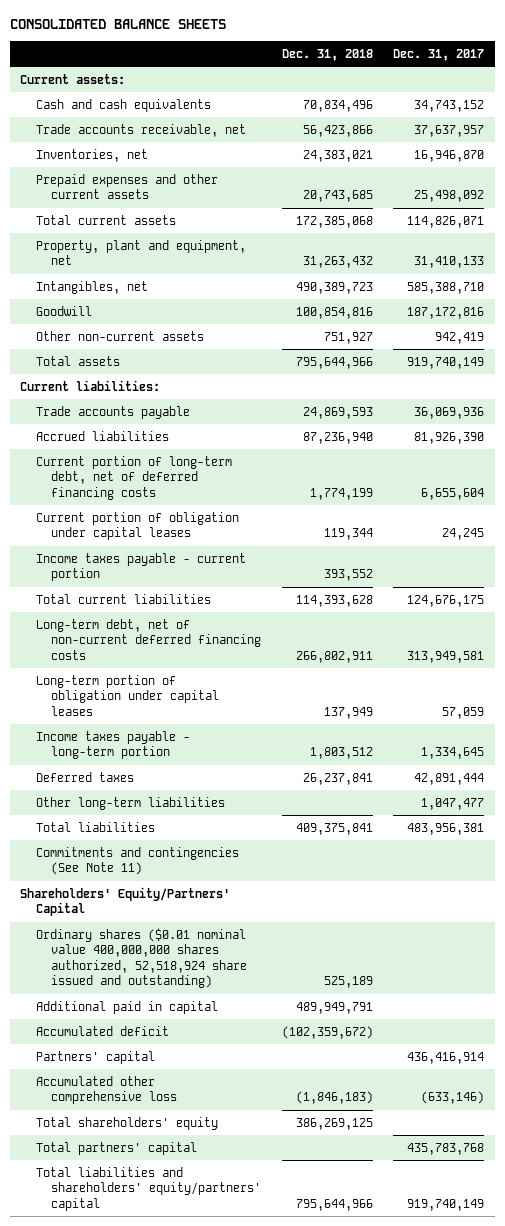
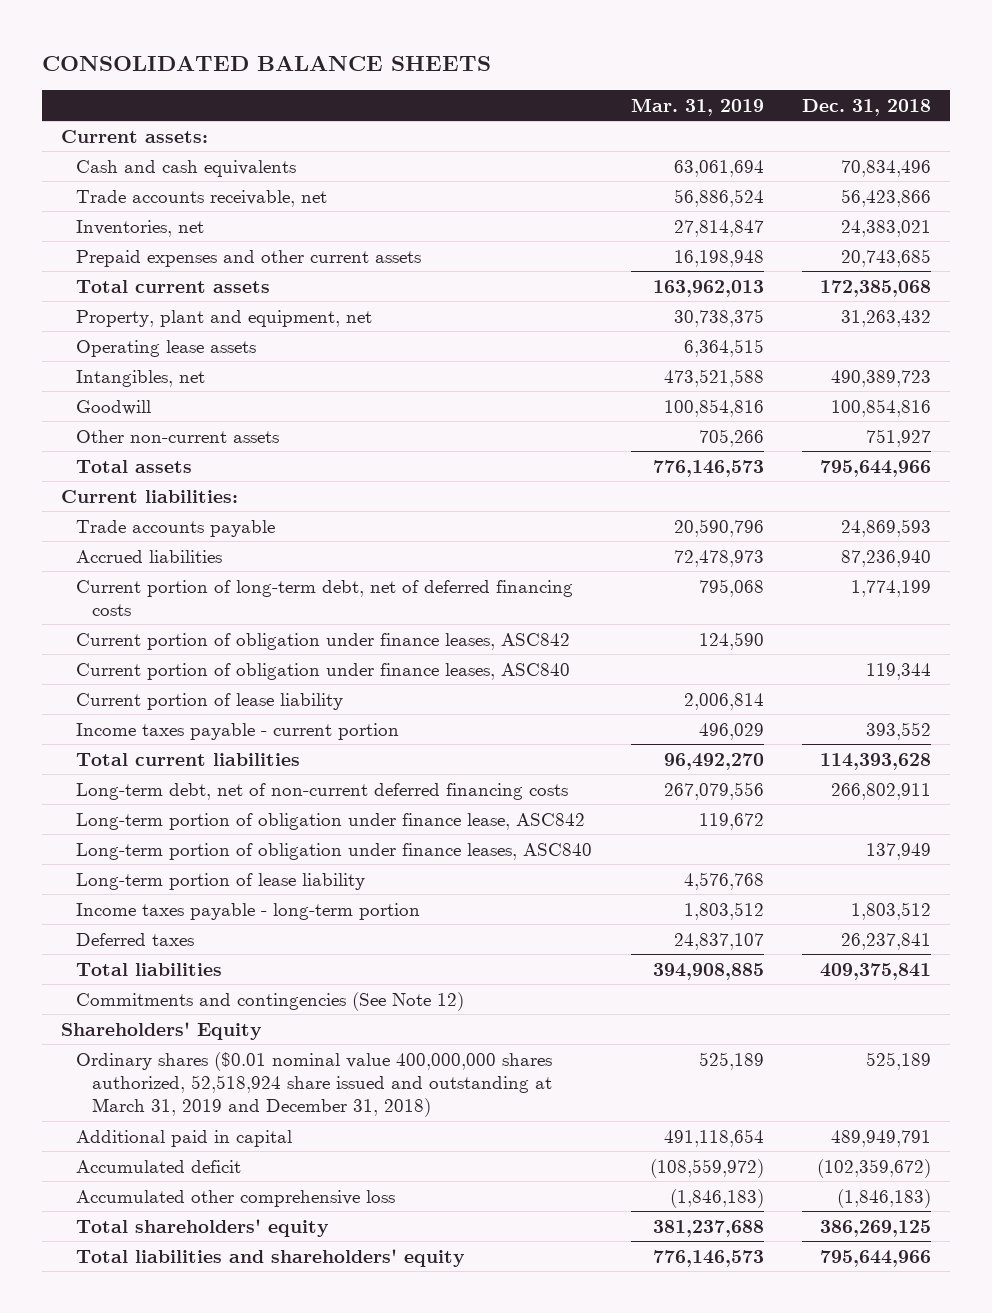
[393,49,485,62] Dec. 31, 2017 -> none
none -> [630,97,764,116] Mar. 31, 2019
none -> [76,339,257,357] Operating lease assets
none -> [76,632,571,650] Current portion of obligation under finance leases, ASC842
[35,511,239,541] Current portion of obligation under capital leases -> [76,662,571,680] Current portion of obligation under finance leases, ASC840
none -> [76,692,344,710] Current portion of lease liability
none -> [76,812,586,830] Long-term portion of obligation under finance lease, ASC842
[35,674,220,716] Long-term portion of obligation under capital leases -> [76,842,593,860] Long-term portion of obligation under finance leases, ASC840
none -> [76,872,366,890] Long-term portion of lease liability
[35,796,225,810] Other long-term liabilities -> none
[35,846,239,876] Commitments and contingencies (See Note 11) -> [76,991,465,1011] Commitments and contingencies (See Note 12)
[20,886,231,917] Shareholders' Equity/Partners' Capital -> [61,1021,263,1040] Shareholders' Equity
[35,927,248,989] Ordinary shares ($0.01 nominal value 400,000,000 shares authorized, 52,518,924 share issued and outstanding) -> [76,1051,553,1117] Ordinary shares ($0.01 nominal value 400,000,000 shares authorized, 52,518,924 share issued and outstanding at March 31, 2019 and December 31, 2018)
[35,1050,155,1064] Partners' capital -> none
[35,1141,197,1155] Total partners' capital -> none
[35,1166,262,1211] Total liabilities and shareholders' equity/partners' capital -> [76,1248,466,1267] Total liabilities and shareholders' equity

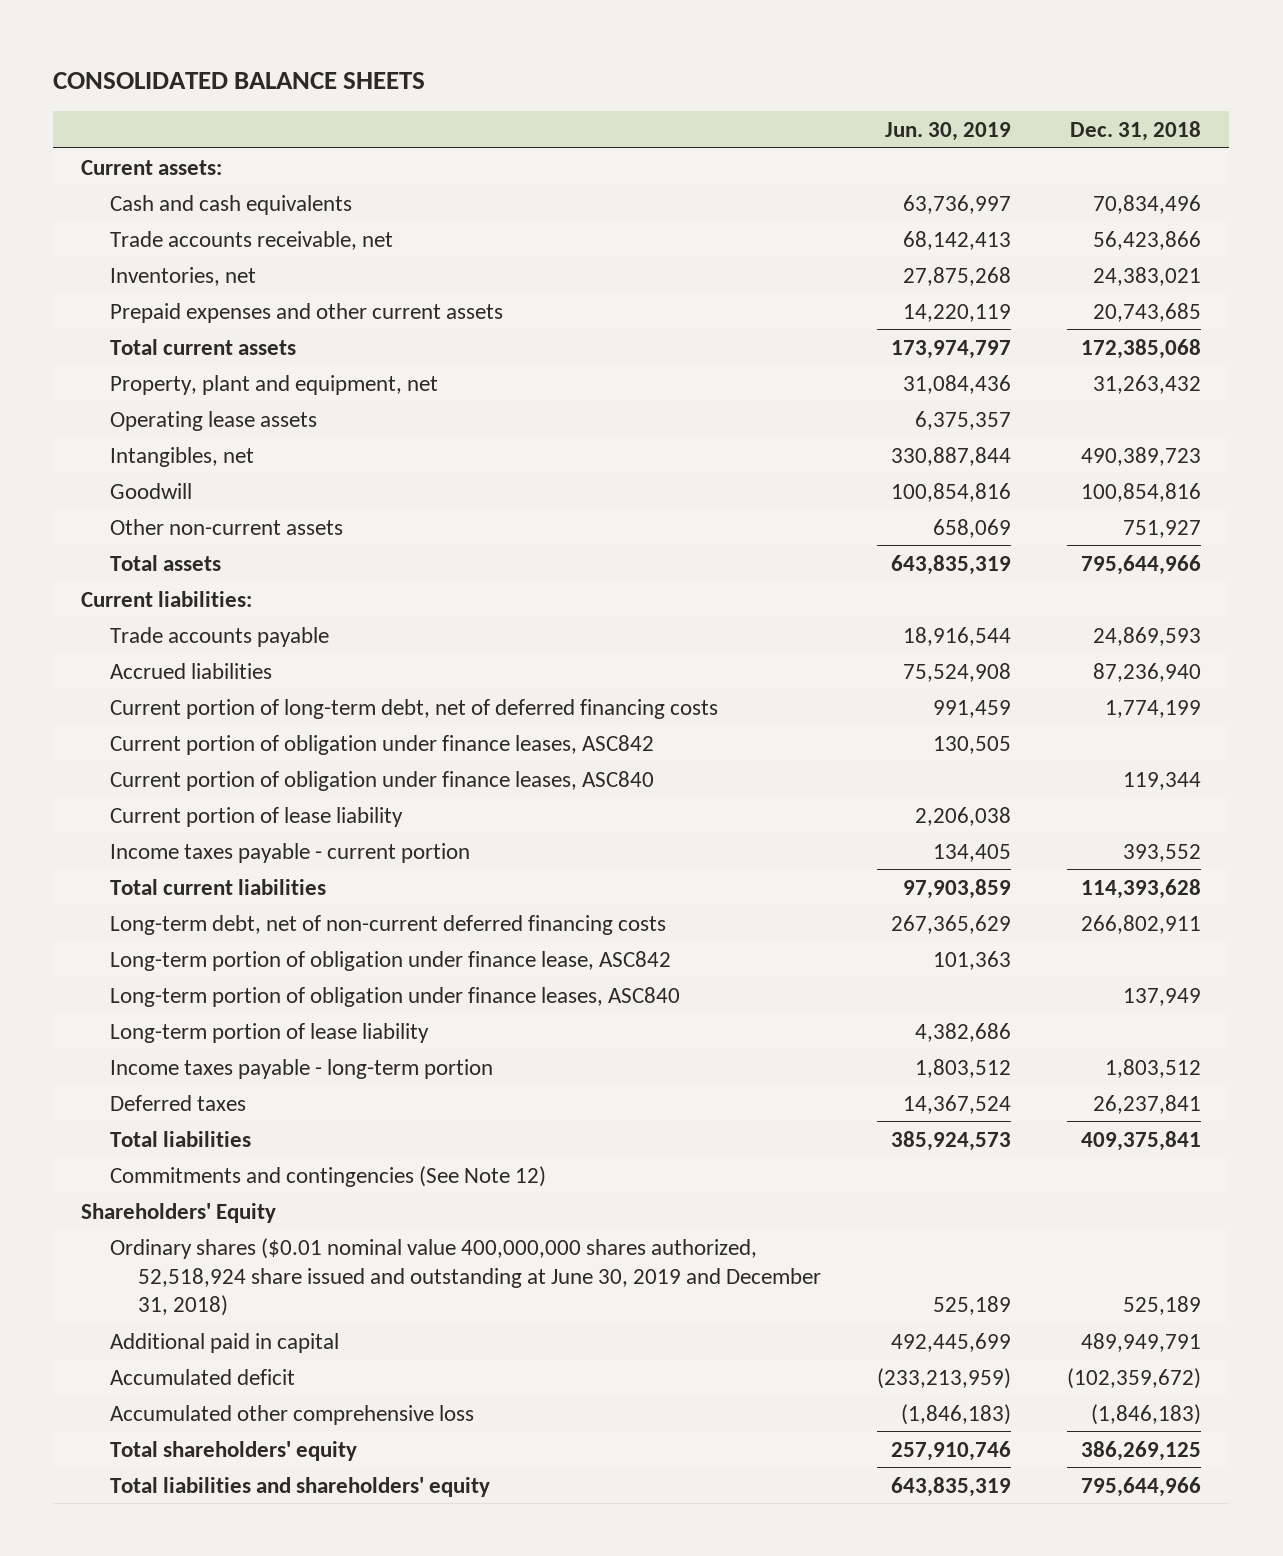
[630,97,764,116] Mar. 31, 2019 -> none
none -> [885,121,1012,141] Jun. 30, 2019
[76,1051,553,1117] Ordinary shares ($0.01 nominal value 400,000,000 shares authorized, 52,518,924 share issued and outstanding at March 31, 2019 and December 31, 2018) -> [109,1237,821,1317] Ordinary shares ($0.01 nominal value 400,000,000 shares authorized, 52,518,924 share issued and outstanding at June 30, 2019 and December 31, 2018)

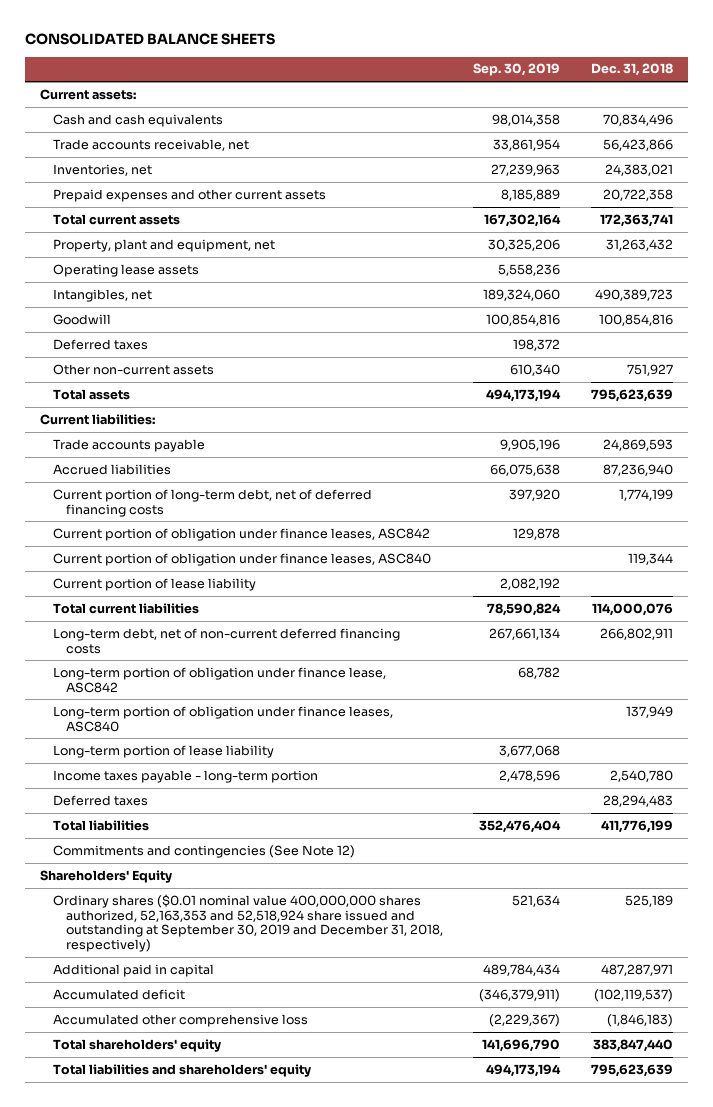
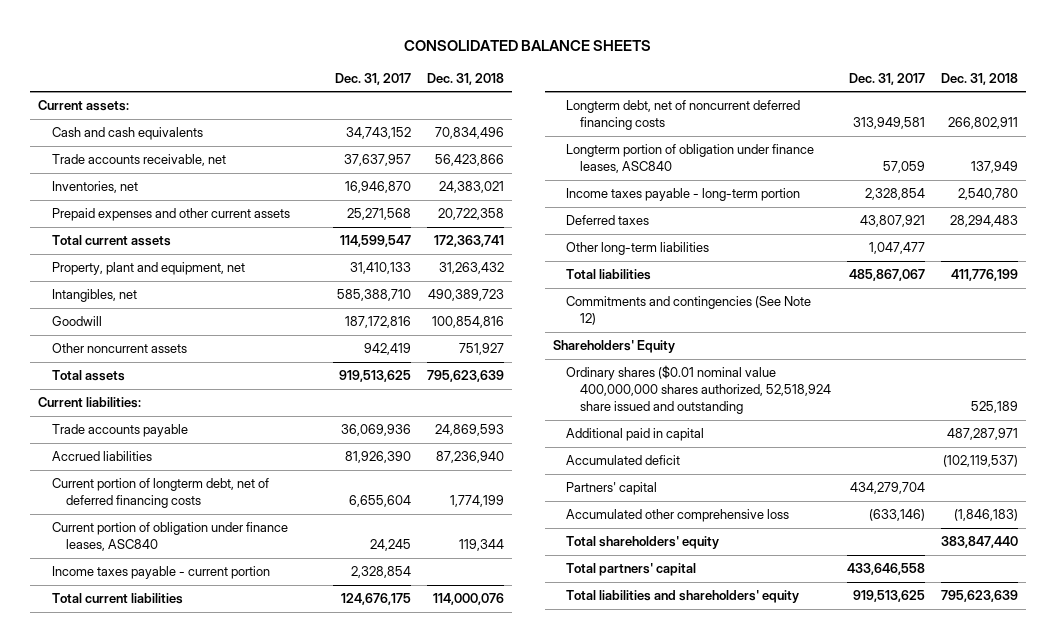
[473,63,561,77] Sep. 30, 2019 -> none
none -> [334,72,411,85] Dec. 31, 2017
[53,263,200,277] Operating lease assets -> none
[53,338,149,350] Deferred taxes -> none
[53,363,215,375] Other non-current assets -> [52,343,188,354] Other noncurrent assets
[53,527,431,541] Current portion of obligation under finance leases, ASC842 -> none
[53,488,373,517] Current portion of long-term debt, net of deferred financing costs -> [52,478,270,509] Current portion of longterm debt, net of deferred financing costs
[53,577,257,591] Current portion of lease liability -> none
none -> [52,566,271,580] Income taxes payable - current portion
[53,666,387,693] Long-term portion of obligation under finance lease, ASC842 -> none
[53,744,275,758] Long-term portion of lease liability -> none
[53,627,401,654] Long-term debt, net of non-current deferred financing costs -> [566,100,801,131] Longterm debt, net of noncurrent deferred financing costs
[53,705,394,732] Long-term portion of obligation under finance leases, ASC840 -> [566,144,815,174] Longterm portion of obligation under finance leases, ASC840
none -> [566,242,710,256] Other long-term liabilities
[53,893,443,952] Ordinary shares ($0.01 nominal value 400,000,000 shares authorized, 52,163,353 and 52,518,924 share issued and outstanding at September 30, 2019 and December 31, 2018, respectively) -> [566,365,832,415] Ordinary shares ($0.01 nominal value 400,000,000 shares authorized, 52,518,924 share issued and outstanding
none -> [566,482,658,496] Partners' capital
none -> [566,563,697,577] Total partners' capital

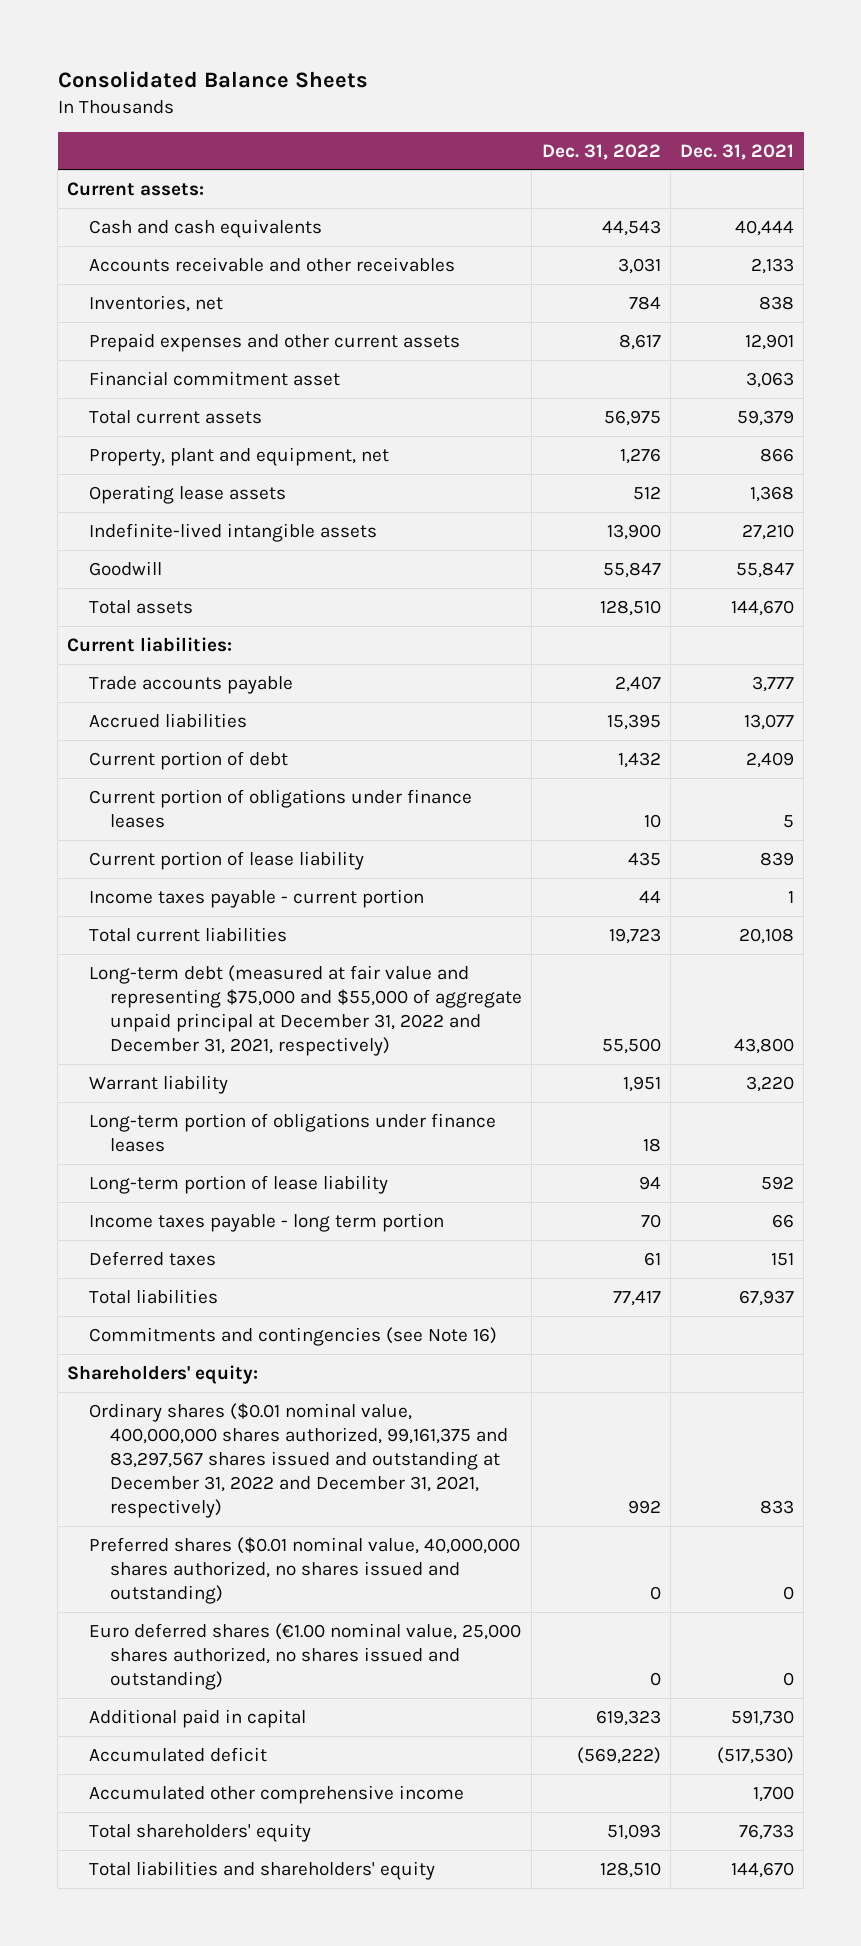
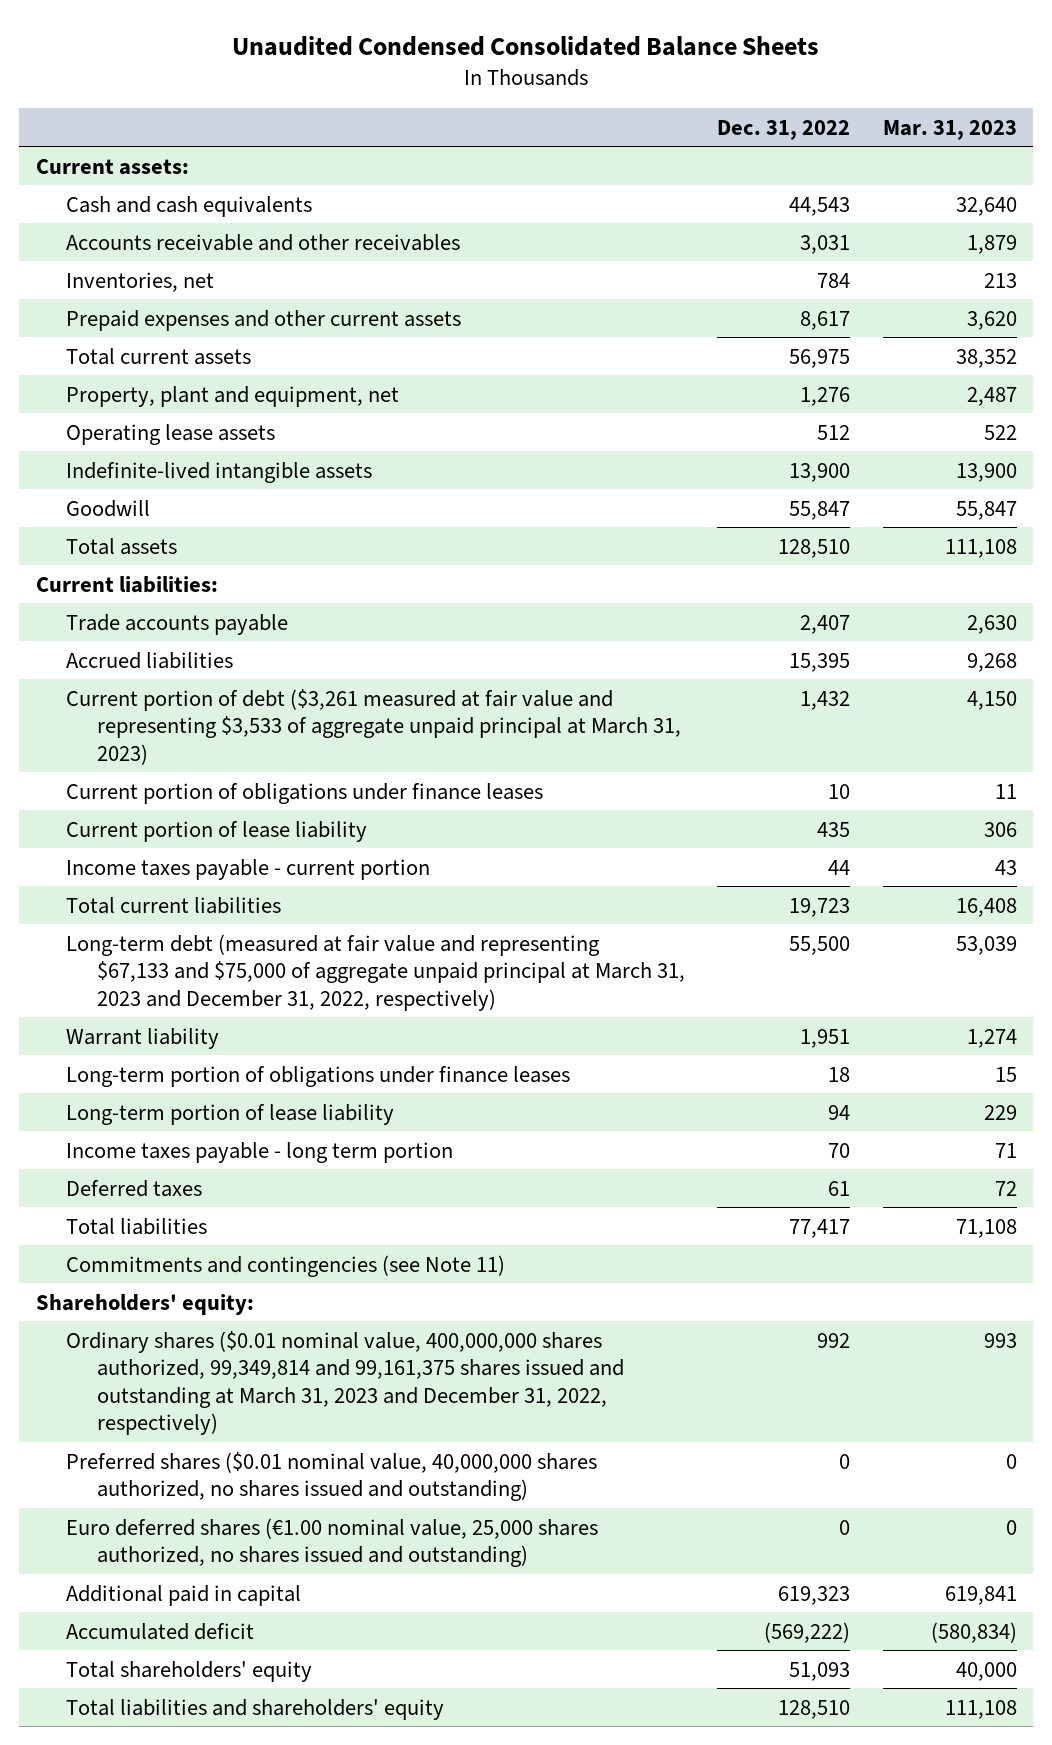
[57,71,368,89] Consolidated Balance Sheets -> [232,35,820,56] Unaudited Condensed Consolidated Balance Sheets
[680,143,795,160] Dec. 31, 2021 -> none
none -> [882,119,1017,140] Mar. 31, 2023
[88,370,340,386] Financial commitment asset -> none
[88,750,288,770] Current portion of debt -> [66,688,681,765] Current portion of debt ($3,261 measured at fair value and representing $3,533 of aggregate unpaid principal at March 31, 2023)
[88,964,523,1056] Long-term debt (measured at fair value and representing $75,000 and $55,000 of aggregate unpaid principal at December 31, 2022 and December 31, 2021, respectively) -> [66,933,685,1011] Long-term debt (measured at fair value and representing $67,133 and $75,000 of aggregate unpaid principal at March 31, 2023 and December 31, 2022, respectively)
[88,1326,497,1346] Commitments and contingencies (see Note 16) -> [66,1254,506,1277] Commitments and contingencies (see Note 11)
[88,1402,509,1518] Ordinary shares ($0.01 nominal value, 400,000,000 shares authorized, 99,161,375 and 83,297,567 shares issued and outstanding at December 31, 2022 and December 31, 2021, respectively) -> [66,1330,624,1436] Ordinary shares ($0.01 nominal value, 400,000,000 shares authorized, 99,349,814 and 99,161,375 shares issued and outstanding at March 31, 2023 and December 31, 2022, respectively)
[88,1784,464,1804] Accumulated other comprehensive income -> none

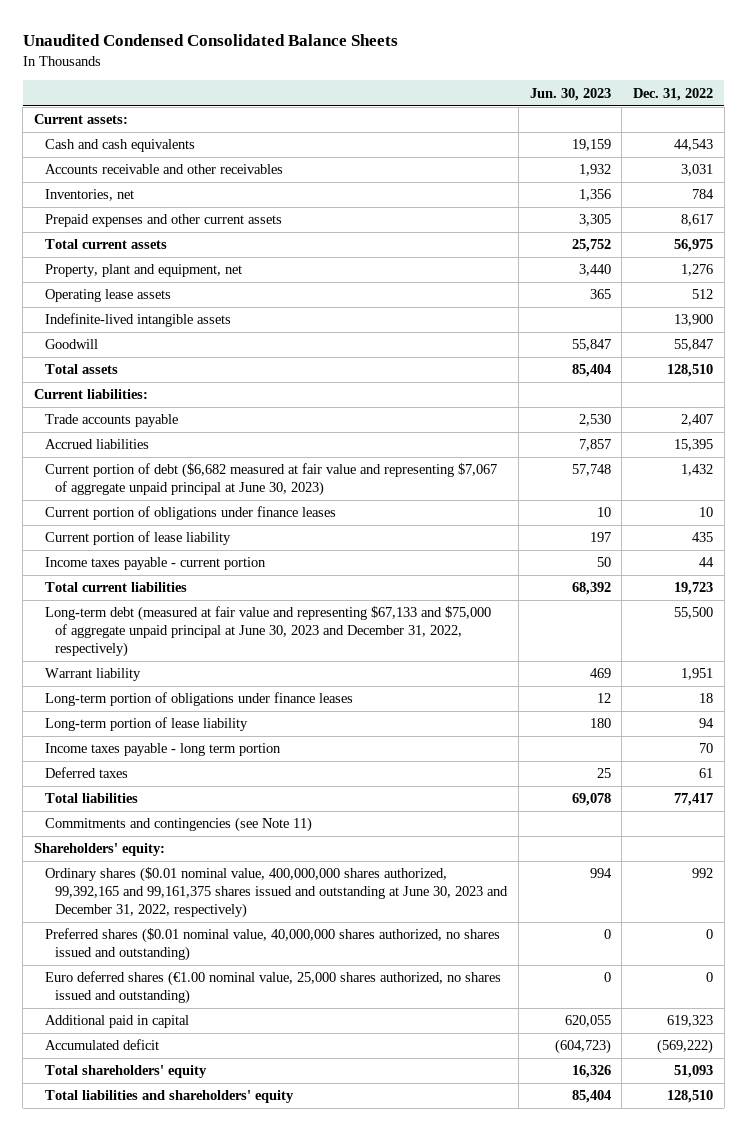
[882,119,1017,140] Mar. 31, 2023 -> none
none -> [529,87,611,101] Jun. 30, 2023
[66,688,681,765] Current portion of debt ($3,261 measured at fair value and representing $3,533 of aggregate unpaid principal at March 31, 2023) -> [44,463,497,497] Current portion of debt ($6,682 measured at fair value and representing $7,067 of aggregate unpaid principal at June 30, 2023)
[66,933,685,1011] Long-term debt (measured at fair value and representing $67,133 and $75,000 of aggregate unpaid principal at March 31, 2023 and December 31, 2022, respectively) -> [44,606,491,658] Long-term debt (measured at fair value and representing $67,133 and $75,000 of aggregate unpaid principal at June 30, 2023 and December 31, 2022, respectively)
[66,1330,624,1436] Ordinary shares ($0.01 nominal value, 400,000,000 shares authorized, 99,349,814 and 99,161,375 shares issued and outstanding at March 31, 2023 and December 31, 2022, respectively) -> [44,867,509,919] Ordinary shares ($0.01 nominal value, 400,000,000 shares authorized, 99,392,165 and 99,161,375 shares issued and outstanding at June 30, 2023 and December 31, 2022, respectively)

